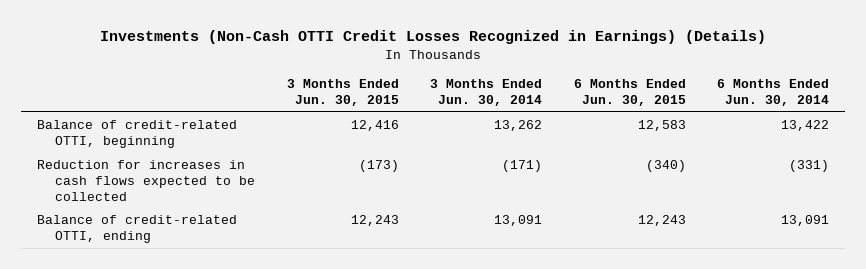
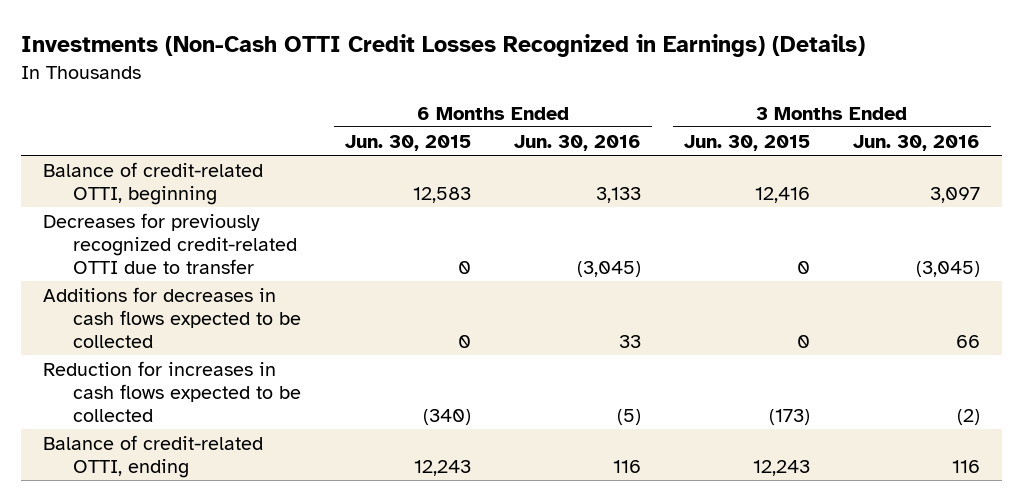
[430,79,543,107] 3 Months Ended Jun. 30, 2014 -> none
[717,79,830,107] 6 Months Ended Jun. 30, 2014 -> none
none -> [513,134,641,151] Jun. 30, 2016
none -> [853,134,981,151] Jun. 30, 2016
none -> [42,212,298,274] Decreases for previously recognized credit-related OTTI due to transfer
none -> [42,286,302,348] Additions for decreases in cash flows expected to be collected

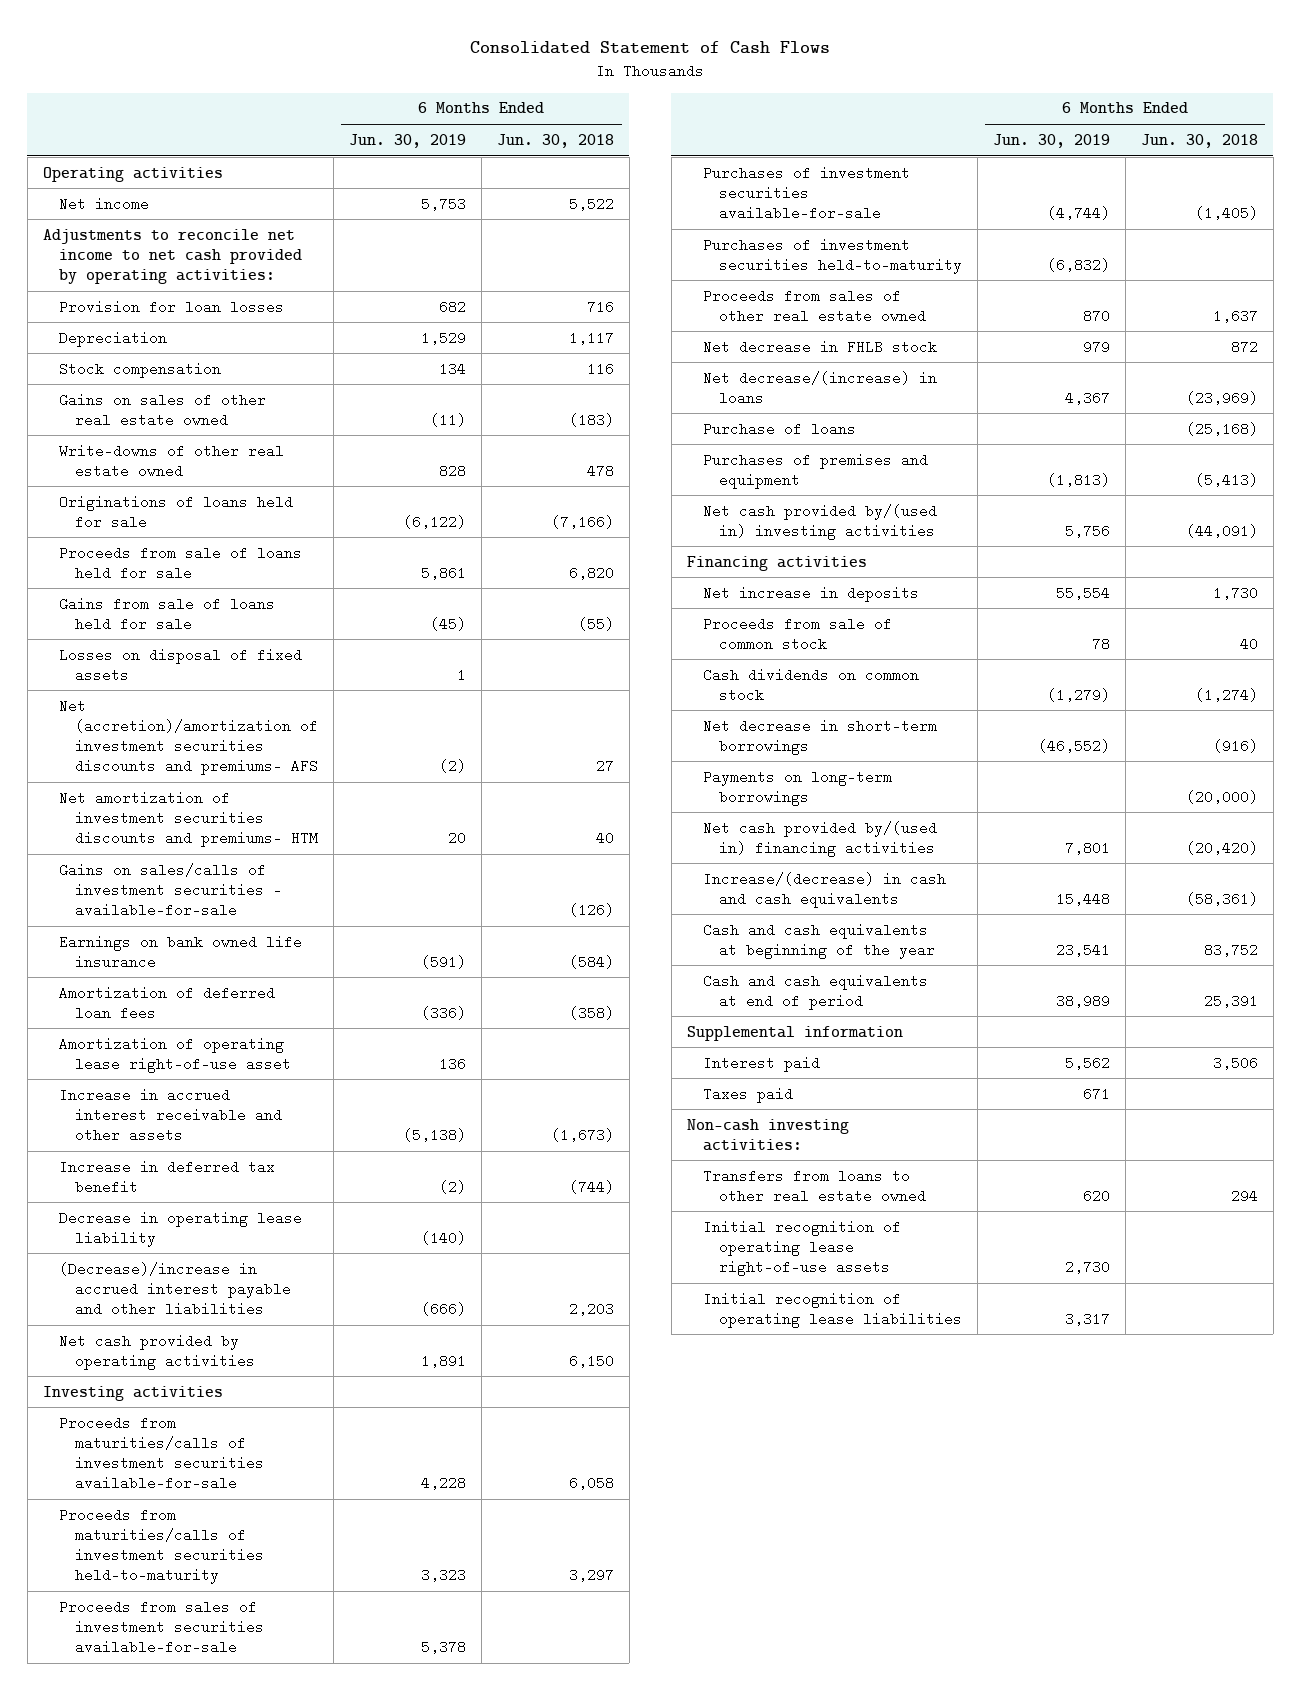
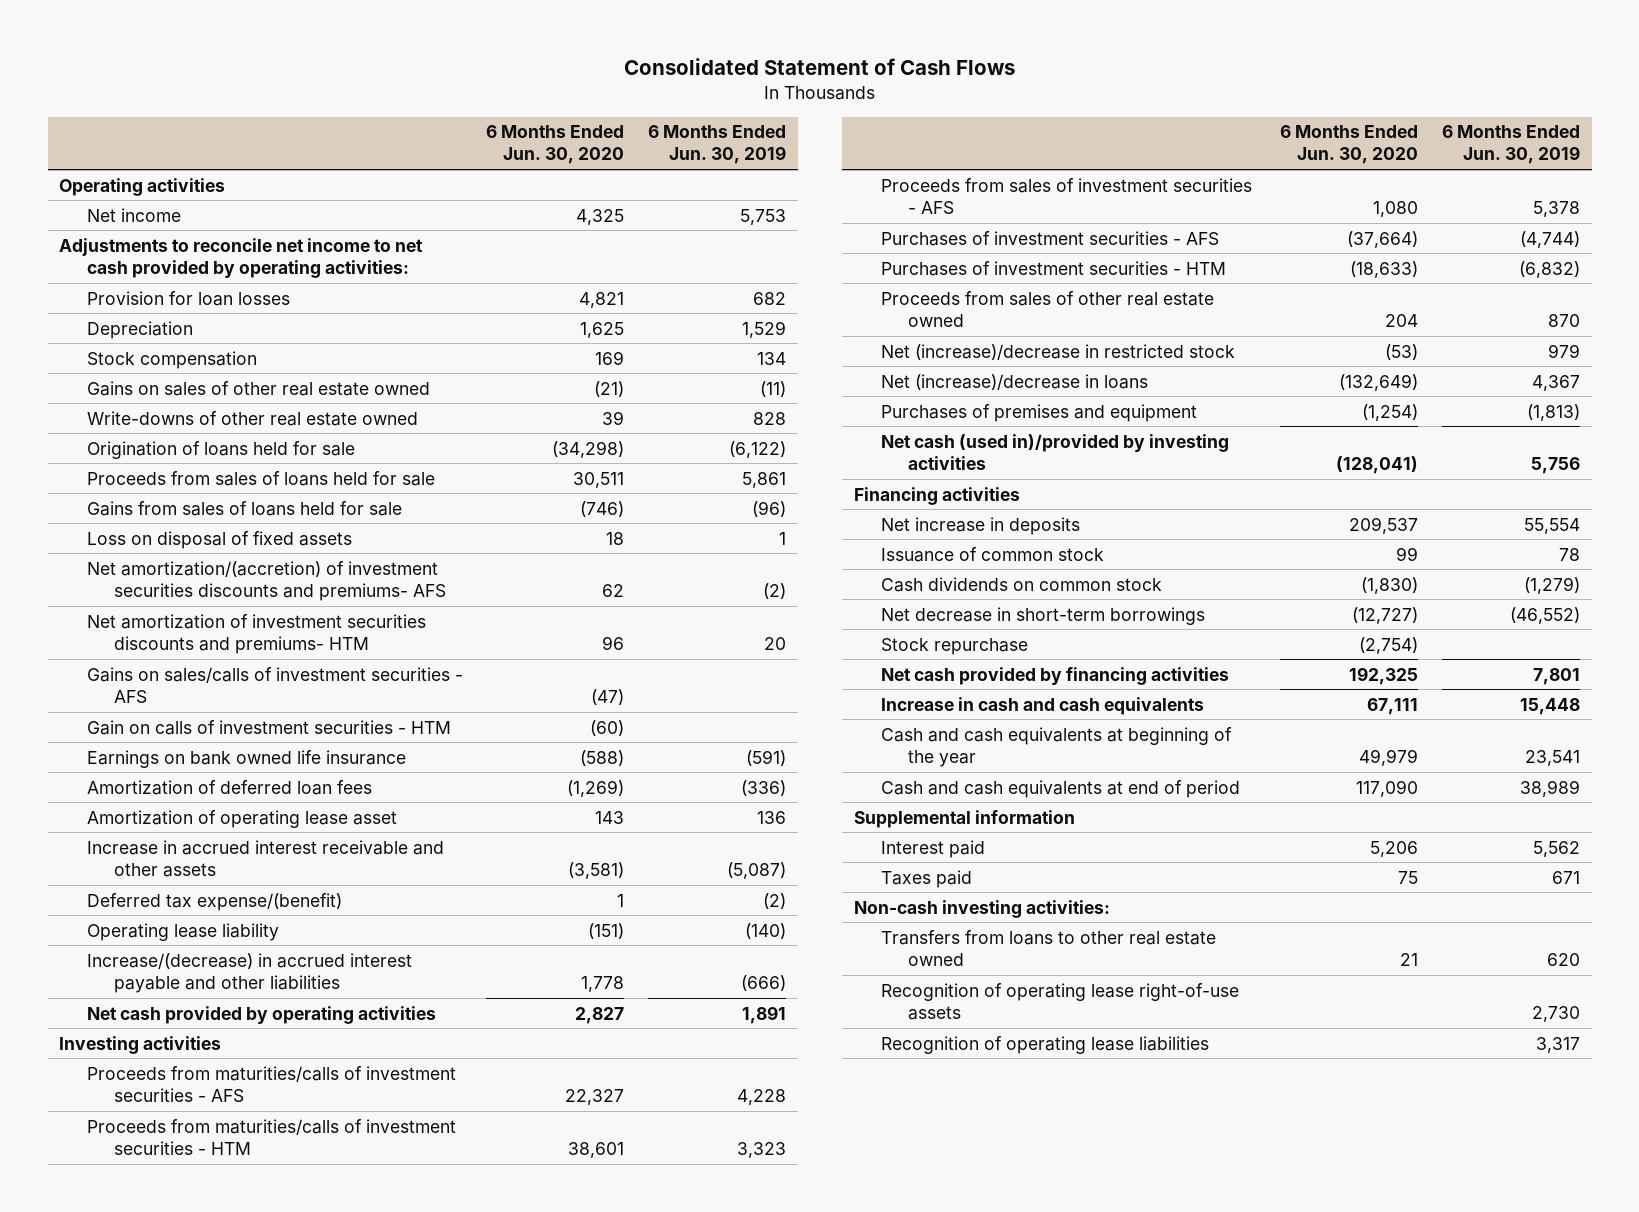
[496,133,614,148] Jun. 30, 2018 -> none
none -> [486,125,625,165] 6 Months Ended Jun. 30, 2020
[58,494,293,529] Originations of loans held for sale -> [86,440,355,459] Origination of loans held for sale
[58,545,302,580] Proceeds from sale of loans held for sale -> [86,470,435,486] Proceeds from sales of loans held for sale
[58,596,275,631] Gains from sale of loans held for sale -> [86,500,402,516] Gains from sales of loans held for sale
[429,616,466,631] (45) -> [751,500,786,517] (96)
[58,647,302,682] Losses on disposal of fixed assets -> [86,530,352,549] Loss on disposal of fixed assets
[58,698,318,775] Net (accretion)/amortization of investment securities discounts and premiums- AFS -> [86,560,446,601] Net amortization/(accretion) of investment securities discounts and premiums- AFS
[58,862,282,917] Gains on sales/calls of investment securities - available-for-sale -> [86,666,463,703] Gains on sales/calls of investment securities - AFS
none -> [86,719,451,735] Gain on calls of investment securities - HTM
[58,1036,291,1073] Amortization of operating lease right-of-use asset -> [86,809,397,828] Amortization of operating lease asset
[402,1127,466,1142] (5,138) -> [726,861,786,879] (5,087)
[58,1159,275,1194] Increase in deferred tax benefit -> [86,892,342,911] Deferred tax expense/(benefit)
[58,1210,302,1247] Decrease in operating lease liability -> [86,922,279,941] Operating lease liability
[58,1261,291,1316] (Decrease)/increase in accrued interest payable and other liabilities -> [86,952,412,993] Increase/(decrease) in accrued interest payable and other liabilities
[58,1415,264,1490] Proceeds from maturities/calls of investment securities available-for-sale -> [86,1065,456,1102] Proceeds from maturities/calls of investment securities - AFS
[58,1507,264,1584] Proceeds from maturities/calls of investment securities held-to-maturity -> [86,1118,456,1155] Proceeds from maturities/calls of investment securities - HTM
[58,1599,264,1654] Proceeds from sales of investment securities available-for-sale -> [880,177,1252,214] Proceeds from sales of investment securities - AFS
[702,165,910,220] Purchases of investment securities available-for-sale -> [880,230,1219,246] Purchases of investment securities - AFS
[702,237,962,274] Purchases of investment securities held-to-maturity -> [880,260,1226,276] Purchases of investment securities - HTM
[702,421,856,436] Purchase of loans -> none
[702,339,937,354] Net decrease in FHLB stock -> [880,343,1235,360] Net (increase)/decrease in restricted stock
[702,370,937,405] Net decrease/(increase) in loans -> [880,373,1148,390] Net (increase)/decrease in loans
[702,503,937,540] Net cash provided by/(used in) investing activities -> [880,433,1229,470] Net cash (used in)/provided by investing activities
[702,616,892,651] Proceeds from sale of common stock -> [880,546,1104,562] Issuance of common stock
[702,769,892,806] Payments on long-term borrowings -> none
none -> [880,637,1028,655] Stock repurchase
[702,820,937,857] Net cash provided by/(used in) financing activities -> [880,666,1229,685] Net cash provided by financing activities
[702,871,946,908] Increase/(decrease) in cash and cash equivalents -> [880,696,1204,715] Increase in cash and cash equivalents
[702,1219,901,1276] Initial recognition of operating lease right-of-use assets -> [880,982,1239,1020] Recognition of operating lease right-of-use assets
[702,1291,962,1328] Initial recognition of operating lease liabilities -> [880,1035,1209,1054] Recognition of operating lease liabilities

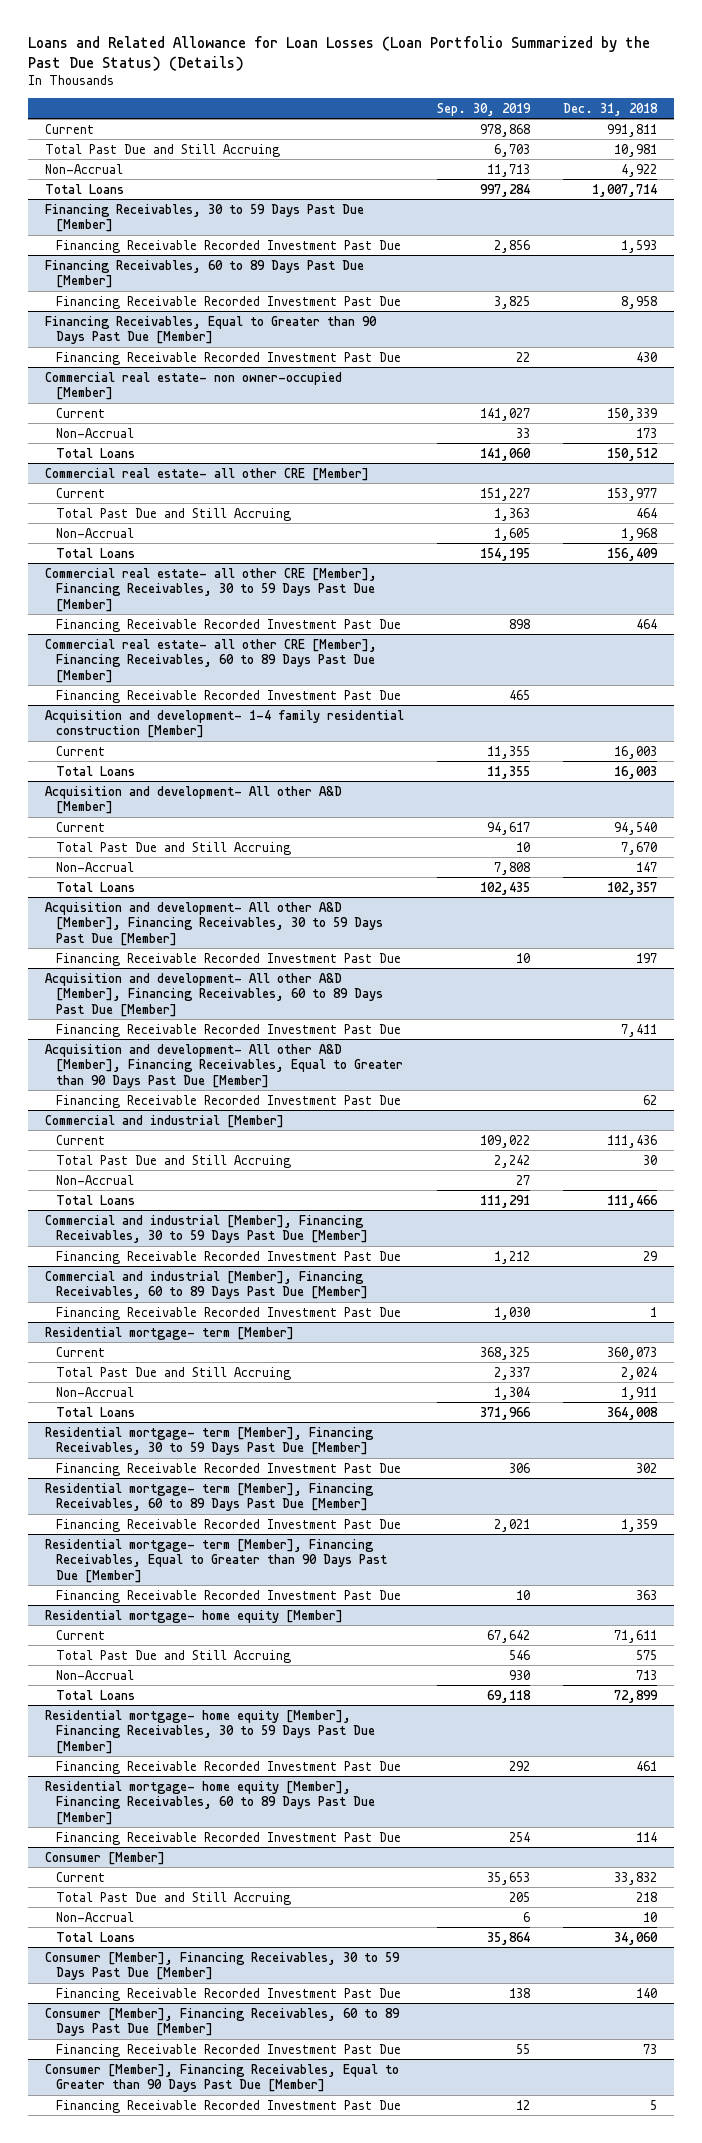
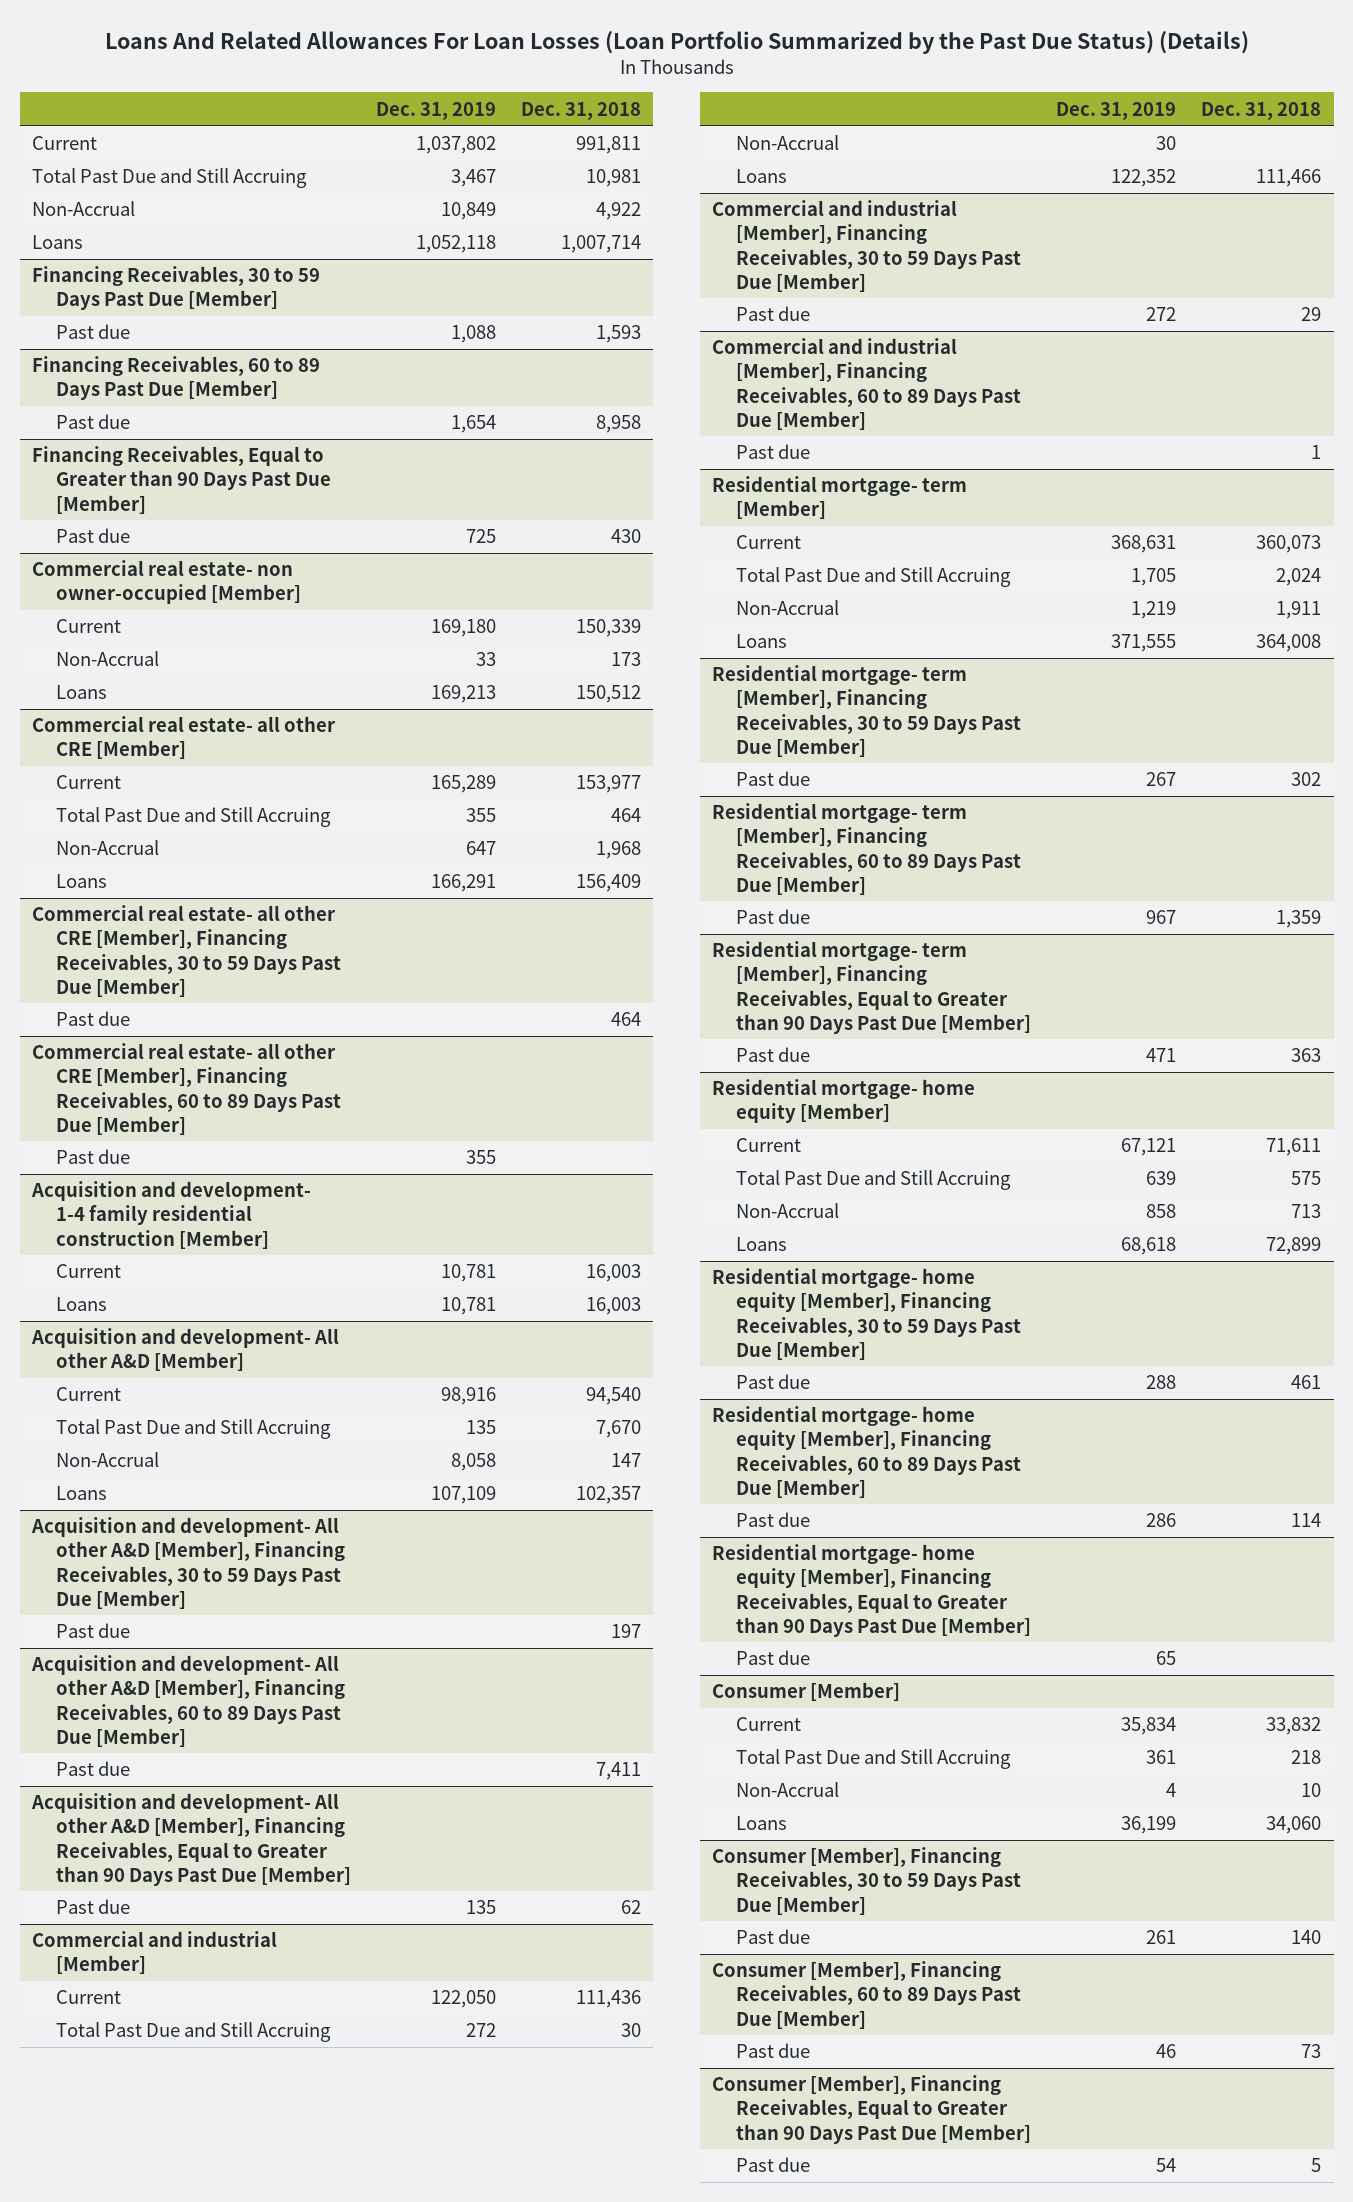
[27,35,650,71] Loans and Related Allowance for Loan Losses (Loan Portfolio Summarized by the Past Due Status) (Details) -> [104,30,1249,54] Loans And Related Allowances For Loan Losses (Loan Portfolio Summarized by the Past Due Status) (Details)
[436,102,531,116] Sep. 30, 2019 -> none
none -> [375,101,496,120] Dec. 31, 2019
[44,183,124,194] Total Loans -> [32,235,84,250] Loans
[55,239,401,253] Financing Receivable Recorded Investment Past Due -> [56,324,131,340] Past due
[55,295,401,309] Financing Receivable Recorded Investment Past Due -> [56,414,131,430] Past due
[55,351,401,365] Financing Receivable Recorded Investment Past Due -> [56,528,131,544] Past due
[55,447,135,458] Total Loans -> [56,685,108,700] Loans
[55,547,135,558] Total Loans -> [56,874,108,889] Loans
[55,618,401,632] Financing Receivable Recorded Investment Past Due -> [56,1011,131,1027] Past due
[55,689,401,703] Financing Receivable Recorded Investment Past Due -> [56,1149,131,1165] Past due
[55,765,135,776] Total Loans -> [56,1297,108,1312] Loans
[55,881,135,892] Total Loans -> [56,1486,108,1501] Loans
[55,952,401,966] Financing Receivable Recorded Investment Past Due -> [56,1623,131,1639] Past due
[55,1023,401,1037] Financing Receivable Recorded Investment Past Due -> [56,1761,131,1777] Past due
[55,1094,401,1108] Financing Receivable Recorded Investment Past Due -> [56,1899,131,1915] Past due
[55,1194,135,1205] Total Loans -> [736,169,788,184] Loans
[55,1250,401,1264] Financing Receivable Recorded Investment Past Due -> [736,306,811,322] Past due
[55,1306,401,1320] Financing Receivable Recorded Investment Past Due -> [736,444,811,460] Past due
[55,1406,135,1417] Total Loans -> [736,634,788,649] Loans
[55,1462,401,1476] Financing Receivable Recorded Investment Past Due -> [736,771,811,787] Past due
[55,1518,401,1532] Financing Receivable Recorded Investment Past Due -> [736,909,811,925] Past due
[55,1589,401,1603] Financing Receivable Recorded Investment Past Due -> [736,1047,811,1063] Past due
[55,1689,135,1700] Total Loans -> [736,1237,788,1252] Loans
[55,1760,401,1774] Financing Receivable Recorded Investment Past Due -> [736,1374,811,1390] Past due
[55,1831,401,1845] Financing Receivable Recorded Investment Past Due -> [736,1512,811,1528] Past due
none -> [712,1544,1032,1637] Residential mortgage- home equity [Member], Financing Receivables, Equal to Greater than 90 Days Past Due [Member]
none -> [736,1650,811,1666] Past due
[55,1931,135,1942] Total Loans -> [736,1816,788,1831] Loans
[55,1987,401,2001] Financing Receivable Recorded Investment Past Due -> [736,1929,811,1945] Past due
[55,2043,401,2057] Financing Receivable Recorded Investment Past Due -> [736,2043,811,2059] Past due
[55,2099,401,2113] Financing Receivable Recorded Investment Past Due -> [736,2157,811,2173] Past due

